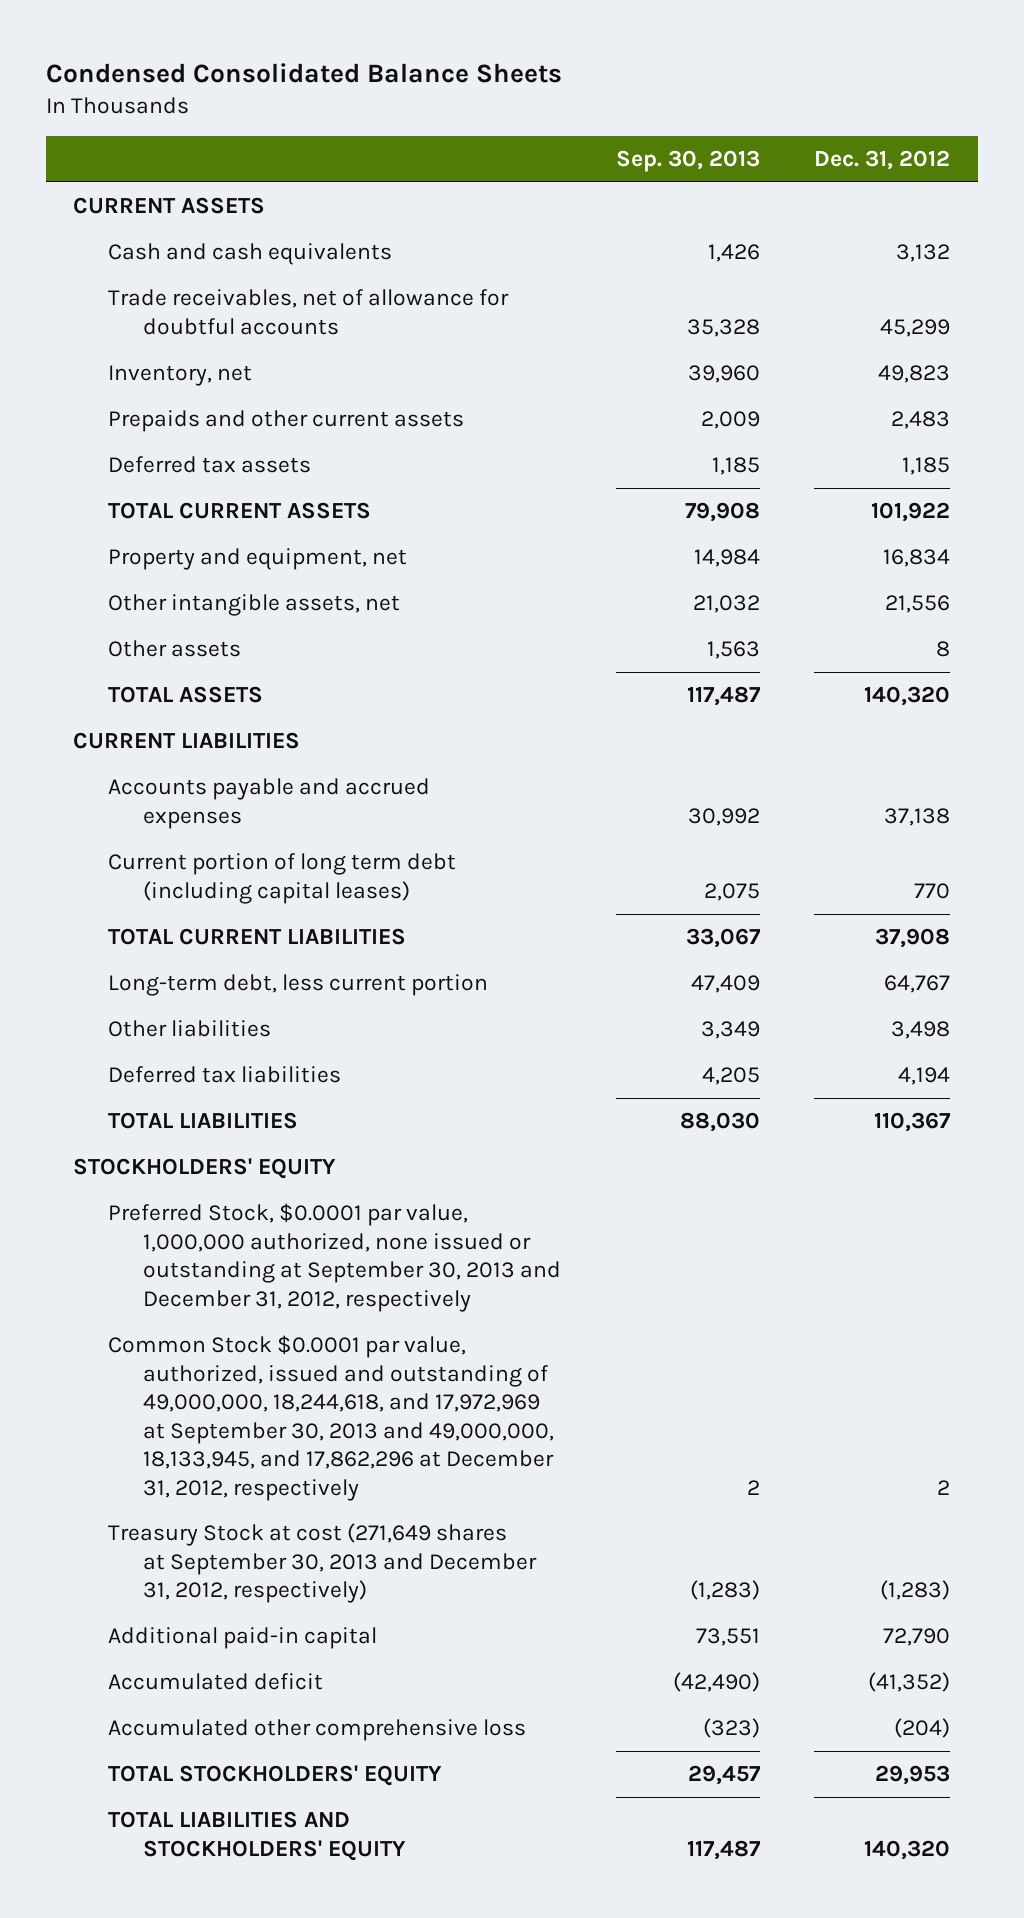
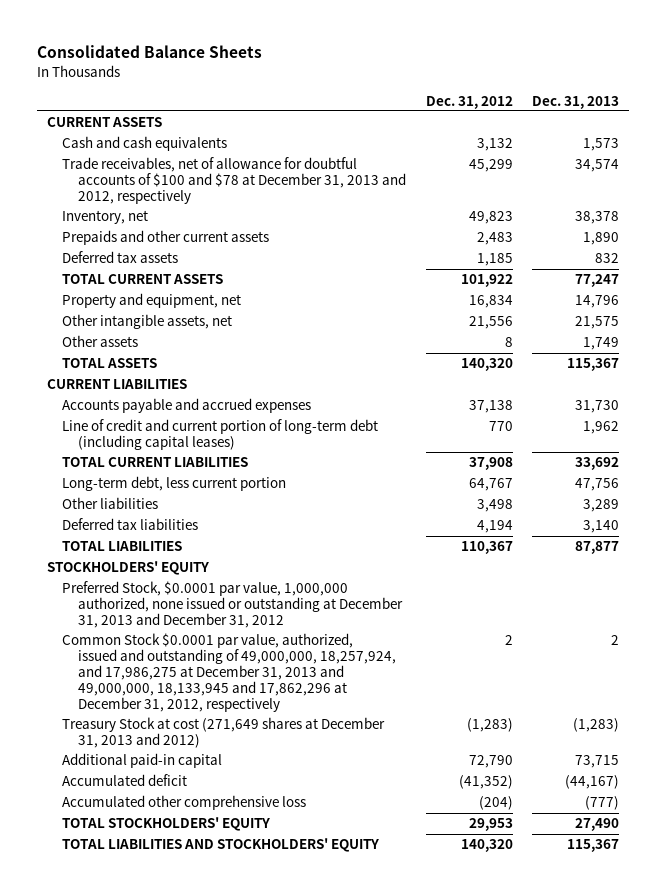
[45,62,562,83] Condensed Consolidated Balance Sheets -> [37,45,263,59] Consolidated Balance Sheets
[615,149,760,172] Sep. 30, 2013 -> none
none -> [532,95,620,109] Dec. 31, 2013
[108,289,510,335] Trade receivables, net of allowance for doubtful accounts -> [62,157,406,205] Trade receivables, net of allowance for doubtful accounts of $100 and $78 at December 31, 2013 and 2012, respectively
[108,853,457,904] Current portion of long term debt (including capital leases) -> [62,419,379,451] Line of credit and current portion of long-term debt (including capital leases)
[108,1203,561,1312] Preferred Stock, $0.0001 par value, 1,000,000 authorized, none issued or outstanding at September 30, 2013 and December 31, 2012, respectively -> [62,581,403,629] Preferred Stock, $0.0001 par value, 1,000,000 authorized, none issued or outstanding at December 31, 2013 and December 31, 2012
[108,1335,554,1501] Common Stock $0.0001 par value, authorized, issued and outstanding of 49,000,000, 18,244,618, and 17,972,969 at September 30, 2013 and 49,000,000, 18,133,945, and 17,862,296 at December 31, 2012, respectively -> [62,633,396,712] Common Stock $0.0001 par value, authorized, issued and outstanding of 49,000,000, 18,257,924, and 17,986,275 at December 31, 2013 and 49,000,000, 18,133,945 and 17,862,296 at December 31, 2012, respectively
[108,1523,537,1604] Treasury Stock at cost (271,649 shares at September 30, 2013 and December 31, 2012, respectively) -> [62,717,386,749] Treasury Stock at cost (271,649 shares at December 31, 2013 and 2012)

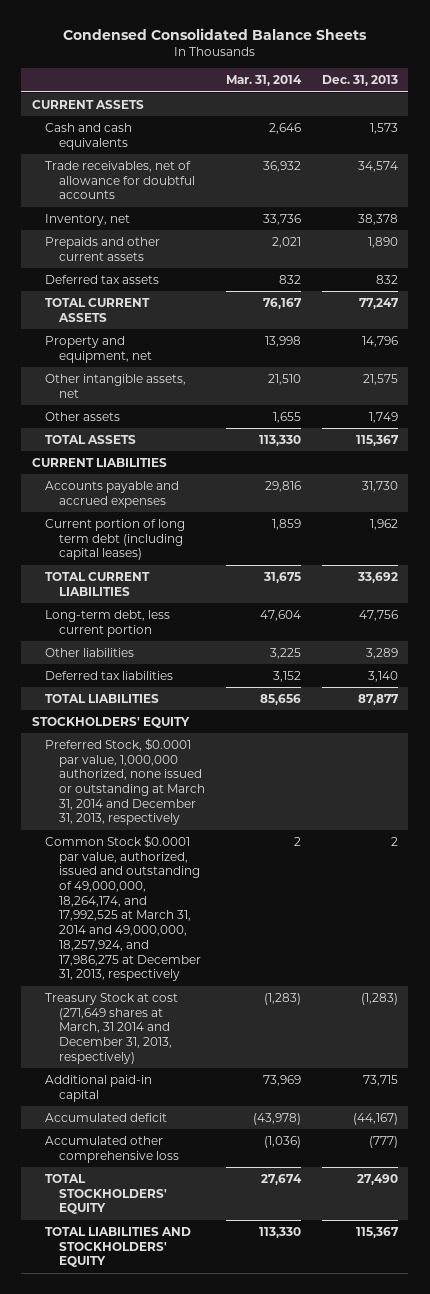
[37,45,263,59] Consolidated Balance Sheets -> [62,28,367,41] Condensed Consolidated Balance Sheets
[425,95,513,109] Dec. 31, 2012 -> none
none -> [225,75,302,87] Mar. 31, 2014
[62,157,406,205] Trade receivables, net of allowance for doubtful accounts of $100 and $78 at December 31, 2013 and 2012, respectively -> [45,160,195,200] Trade receivables, net of allowance for doubtful accounts
[62,419,379,451] Line of credit and current portion of long-term debt (including capital leases) -> [45,518,186,561] Current portion of long term debt (including capital leases)
[62,581,403,629] Preferred Stock, $0.0001 par value, 1,000,000 authorized, none issued or outstanding at December 31, 2013 and December 31, 2012 -> [45,737,205,826] Preferred Stock, $0.0001 par value, 1,000,000 authorized, none issued or outstanding at March 31, 2014 and December 31, 2013, respectively
[62,633,396,712] Common Stock $0.0001 par value, authorized, issued and outstanding of 49,000,000, 18,257,924, and 17,986,275 at December 31, 2013 and 49,000,000, 18,133,945 and 17,862,296 at December 31, 2012, respectively -> [45,834,201,982] Common Stock $0.0001 par value, authorized, issued and outstanding of 49,000,000, 18,264,174, and 17,992,525 at March 31, 2014 and 49,000,000, 18,257,924, and 17,986,275 at December 31, 2013, respectively
[62,717,386,749] Treasury Stock at cost (271,649 shares at December 31, 2013 and 2012) -> [45,992,179,1064] Treasury Stock at cost (271,649 shares at March, 31 2014 and December 31, 2013, respectively)

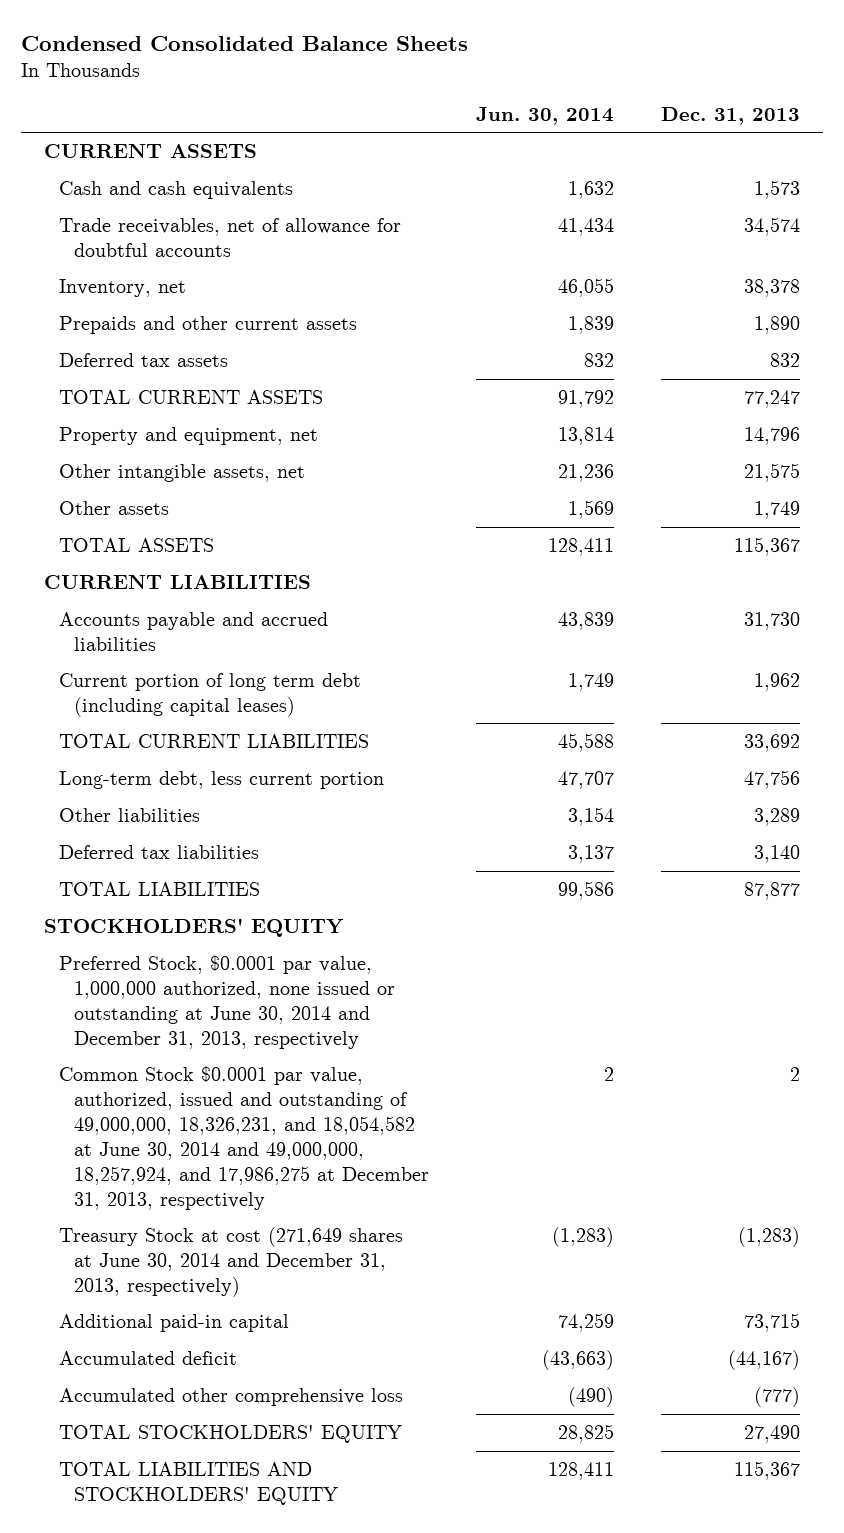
[225,75,302,87] Mar. 31, 2014 -> none
none -> [475,106,614,125] Jun. 30, 2014
[45,480,180,508] Accounts payable and accrued expenses -> [59,611,329,651] Accounts payable and accrued liabilities
[45,737,205,826] Preferred Stock, $0.0001 par value, 1,000,000 authorized, none issued or outstanding at March 31, 2014 and December 31, 2013, respectively -> [59,954,396,1049] Preferred Stock, $0.0001 par value, 1,000,000 authorized, none issued or outstanding at June 30, 2014 and December 31, 2013, respectively
[45,834,201,982] Common Stock $0.0001 par value, authorized, issued and outstanding of 49,000,000, 18,264,174, and 17,992,525 at March 31, 2014 and 49,000,000, 18,257,924, and 17,986,275 at December 31, 2013, respectively -> [59,1065,430,1210] Common Stock $0.0001 par value, authorized, issued and outstanding of 49,000,000, 18,326,231, and 18,054,582 at June 30, 2014 and 49,000,000, 18,257,924, and 17,986,275 at December 31, 2013, respectively
[45,992,179,1064] Treasury Stock at cost (271,649 shares at March, 31 2014 and December 31, 2013, respectively) -> [59,1226,404,1297] Treasury Stock at cost (271,649 shares at June 30, 2014 and December 31, 2013, respectively)

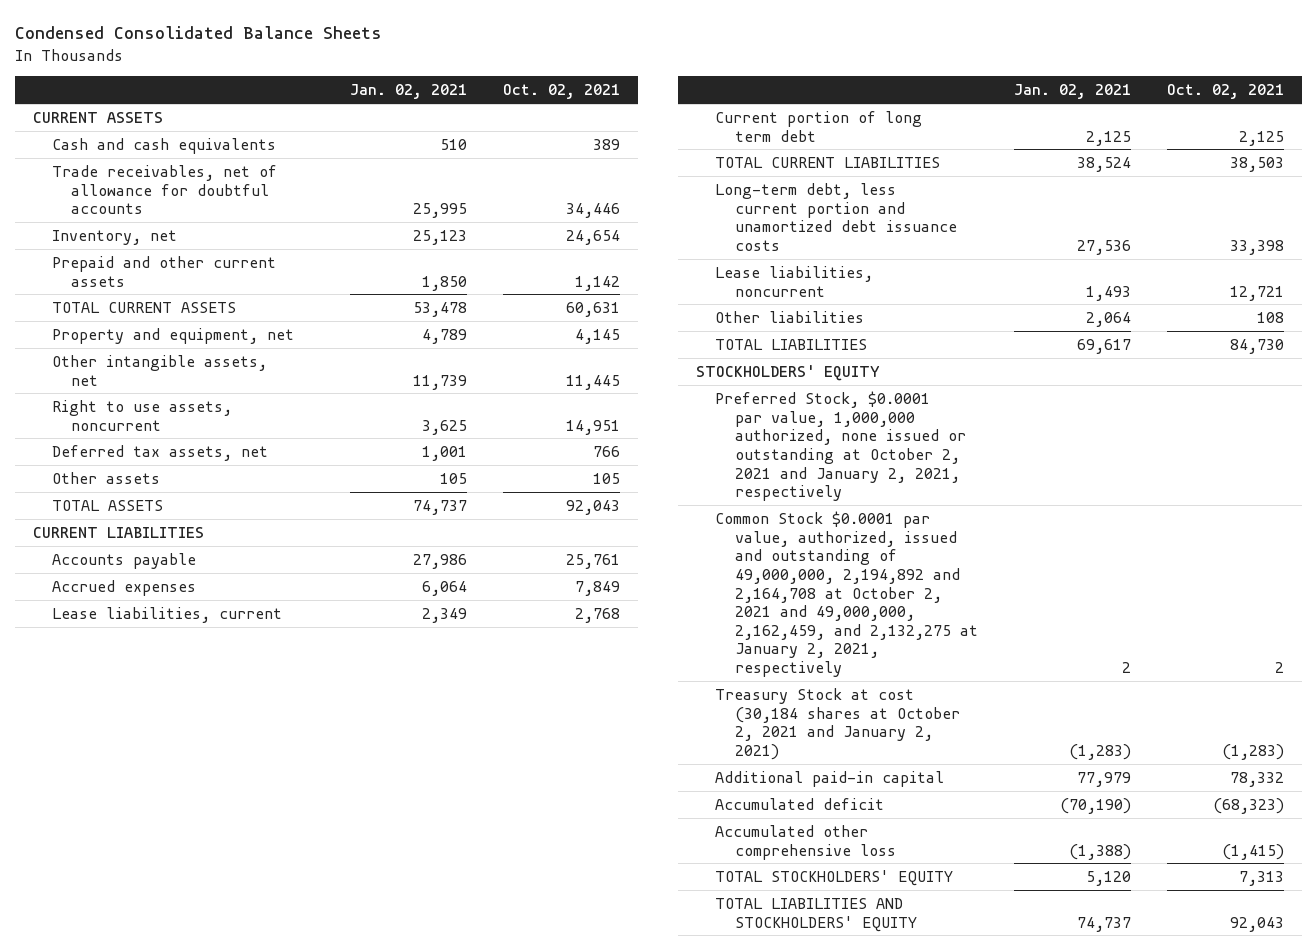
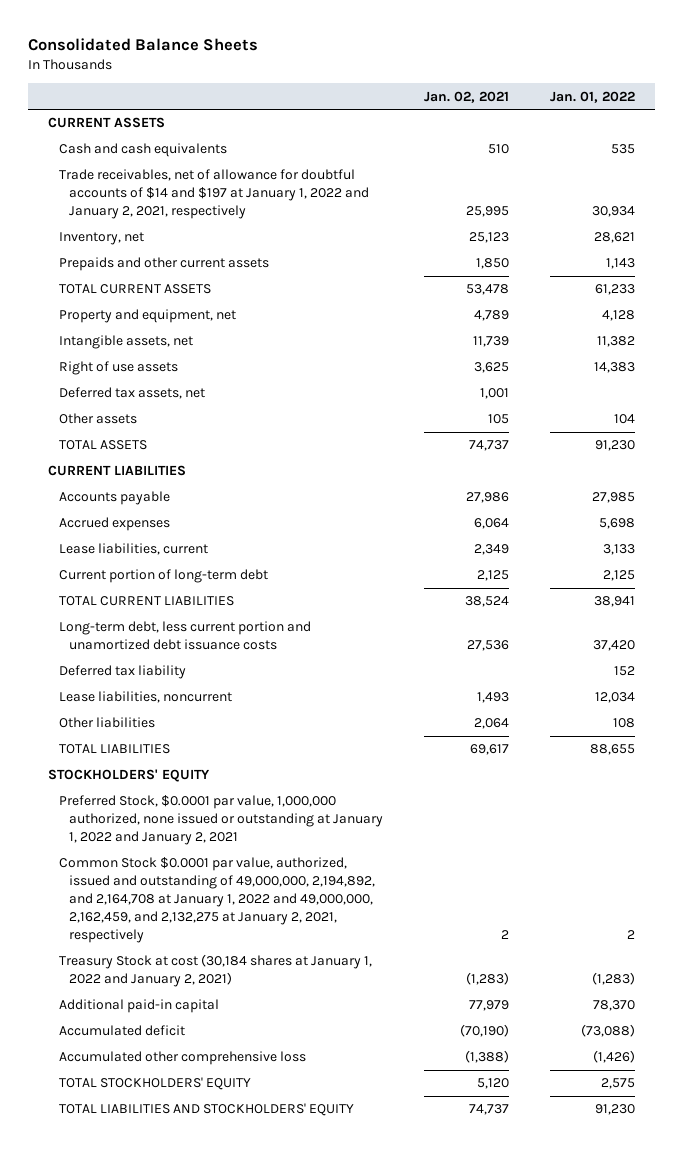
[14,26,382,40] Condensed Consolidated Balance Sheets -> [27,38,258,52] Consolidated Balance Sheets
[503,84,621,100] Oct. 02, 2021 -> none
none -> [549,90,635,103] Jan. 01, 2022
[51,164,277,215] Trade receivables, net of allowance for doubtful accounts -> [58,169,370,220] Trade receivables, net of allowance for doubtful accounts of $14 and $197 at January 1, 2022 and January 2, 2021, respectively
[51,255,276,287] Prepaid and other current assets -> [58,257,269,272] Prepaids and other current assets
[51,354,267,386] Other intangible assets, net -> [58,335,193,350] Intangible assets, net
[51,399,232,431] Right to use assets, noncurrent -> [58,361,178,376] Right of use assets
[715,110,923,142] Current portion of long term debt -> [58,569,268,584] Current portion of long-term debt
none -> [58,665,186,680] Deferred tax liability
[715,390,966,502] Preferred Stock, $0.0001 par value, 1,000,000 authorized, none issued or outstanding at October 2, 2021 and January 2, 2021, respectively -> [58,795,384,846] Preferred Stock, $0.0001 par value, 1,000,000 authorized, none issued or outstanding at January 1, 2022 and January 2, 2021
[715,510,978,678] Common Stock $0.0001 par value, authorized, issued and outstanding of 49,000,000, 2,194,892 and 2,164,708 at October 2, 2021 and 49,000,000, 2,162,459, and 2,132,275 at January 2, 2021, respectively -> [58,857,376,944] Common Stock $0.0001 par value, authorized, issued and outstanding of 49,000,000, 2,194,892, and 2,164,708 at January 1, 2022 and 49,000,000, 2,162,459, and 2,132,275 at January 2, 2021, respectively
[715,687,960,760] Treasury Stock at cost (30,184 shares at October 2, 2021 and January 2, 2021) -> [58,954,372,988] Treasury Stock at cost (30,184 shares at January 1, 2022 and January 2, 2021)

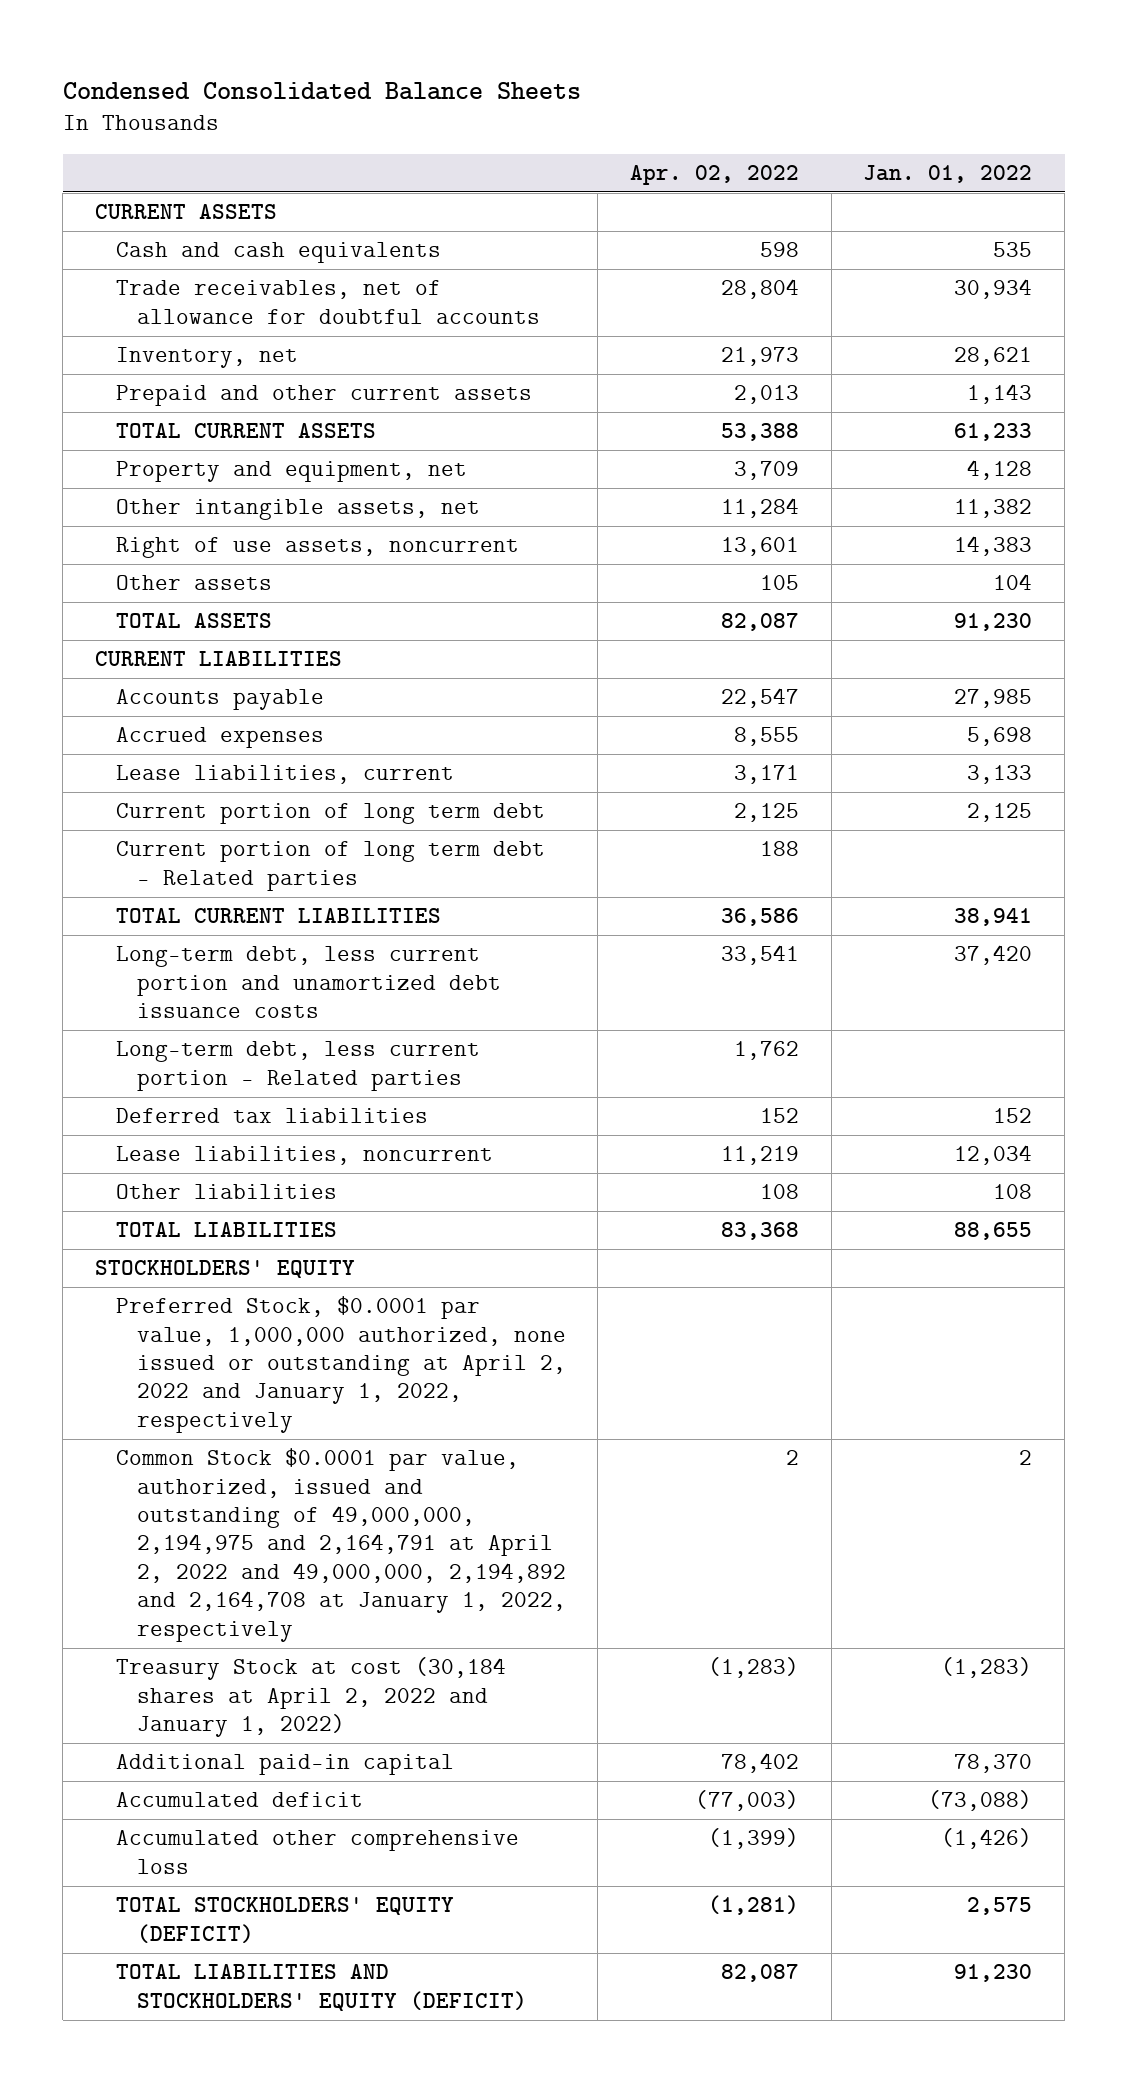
[27,38,258,52] Consolidated Balance Sheets -> [62,81,581,100] Condensed Consolidated Balance Sheets
[424,90,510,103] Jan. 02, 2021 -> none
none -> [630,164,800,185] Apr. 02, 2022
[58,169,370,220] Trade receivables, net of allowance for doubtful accounts of $14 and $197 at January 1, 2022 and January 2, 2021, respectively -> [115,280,540,324] Trade receivables, net of allowance for doubtful accounts
[58,257,269,272] Prepaids and other current assets -> [115,385,532,407] Prepaid and other current assets
[58,387,205,400] Deferred tax assets, net -> none
[58,335,193,350] Intangible assets, net -> [115,499,480,521] Other intangible assets, net
[58,361,178,376] Right of use assets -> [115,537,519,559] Right of use assets, noncurrent
[58,569,268,584] Current portion of long-term debt -> [115,803,545,825] Current portion of long term debt
none -> [115,841,545,891] Current portion of long term debt - Related parties
none -> [115,1041,480,1091] Long-term debt, less current portion - Related parties
[58,665,186,680] Deferred tax liability -> [115,1108,428,1124] Deferred tax liabilities
[58,795,384,846] Preferred Stock, $0.0001 par value, 1,000,000 authorized, none issued or outstanding at January 1, 2022 and January 2, 2021 -> [115,1296,566,1433] Preferred Stock, $0.0001 par value, 1,000,000 authorized, none issued or outstanding at April 2, 2022 and January 1, 2022, respectively
[58,857,376,944] Common Stock $0.0001 par value, authorized, issued and outstanding of 49,000,000, 2,194,892, and 2,164,708 at January 1, 2022 and 49,000,000, 2,162,459, and 2,132,275 at January 2, 2021, respectively -> [115,1448,566,1642] Common Stock $0.0001 par value, authorized, issued and outstanding of 49,000,000, 2,194,975 and 2,164,791 at April 2, 2022 and 49,000,000, 2,194,892 and 2,164,708 at January 1, 2022, respectively
[58,954,372,988] Treasury Stock at cost (30,184 shares at January 1, 2022 and January 2, 2021) -> [115,1657,506,1738] Treasury Stock at cost (30,184 shares at April 2, 2022 and January 1, 2022)
[58,1077,251,1091] TOTAL STOCKHOLDERS' EQUITY -> [115,1897,454,1943] TOTAL STOCKHOLDERS' EQUITY (DEFICIT)
[58,1103,354,1117] TOTAL LIABILITIES AND STOCKHOLDERS' EQUITY -> [115,1964,527,2011] TOTAL LIABILITIES AND STOCKHOLDERS' EQUITY (DEFICIT)

